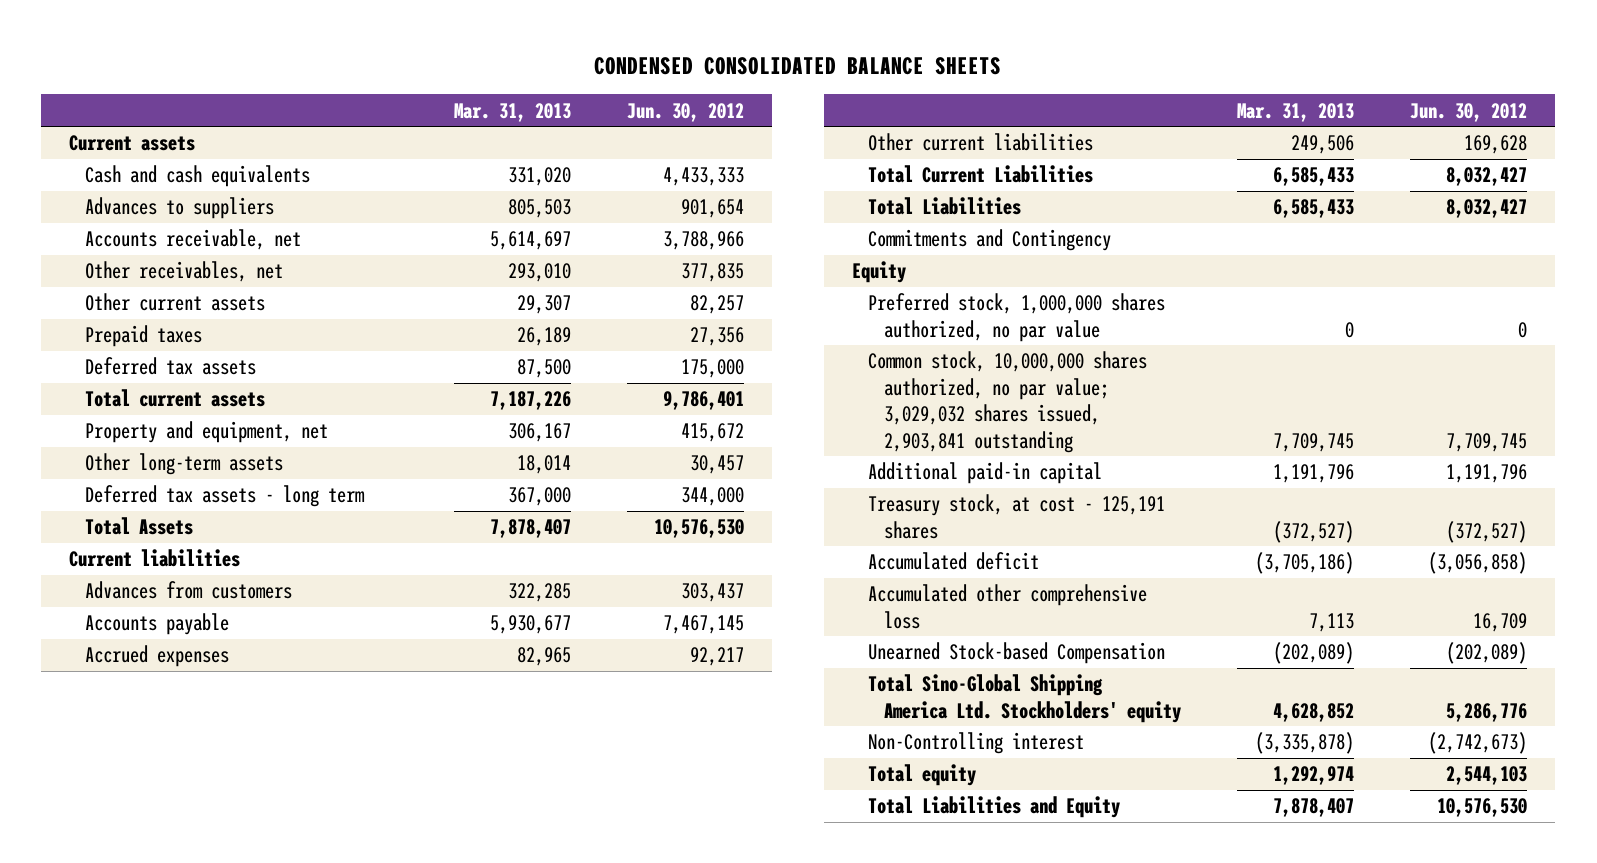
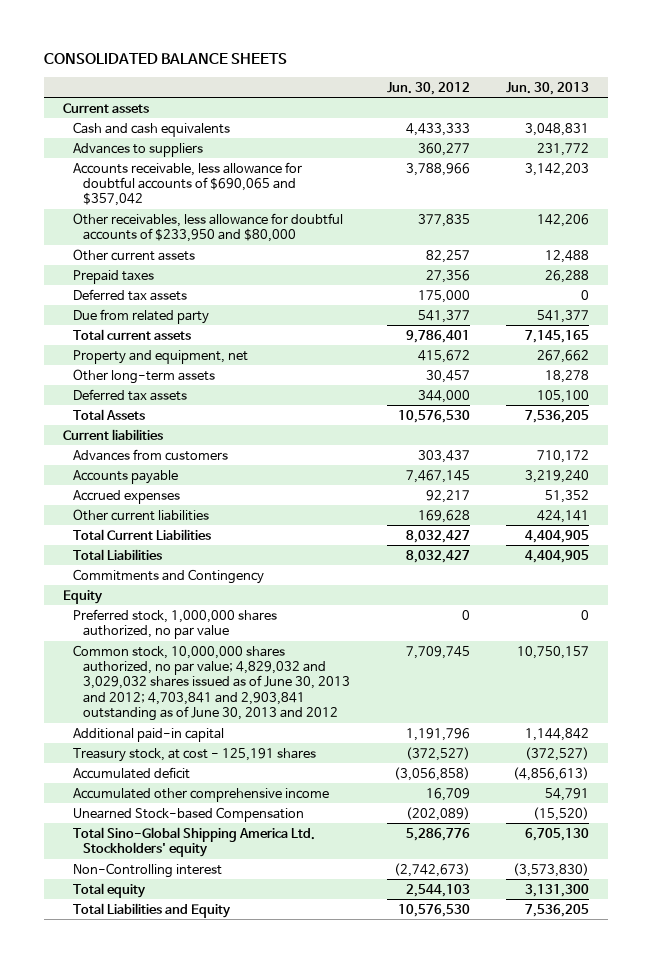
[594,56,1002,75] CONDENSED CONSOLIDATED BALANCE SHEETS -> [44,53,288,65] CONSOLIDATED BALANCE SHEETS
[454,102,572,122] Mar. 31, 2013 -> none
none -> [506,81,590,95] Jun. 30, 2013
[681,199,745,219] 901,654 -> [417,142,470,156] 360,277
[85,229,302,251] Accounts receivable, net -> [72,161,302,207] Accounts receivable, less allowance for doubtful accounts of $690,065 and $357,042
[85,261,284,283] Other receivables, net -> [72,212,343,243] Other receivables, less allowance for doubtful accounts of $233,950 and $80,000
none -> [72,308,209,324] Due from related party
[85,485,366,508] Deferred tax assets - long term -> [72,388,187,401] Deferred tax assets
[868,351,1148,453] Common stock, 10,000,000 shares authorized, no par value; 3,029,032 shares issued, 2,903,841 outstanding -> [72,644,350,722] Common stock, 10,000,000 shares authorized, no par value; 4,829,032 and 3,029,032 shares issued as of June 30, 2013 and 2012; 4,703,841 and 2,903,841 outstanding as of June 30, 2013 and 2012
[868,584,1148,629] Accumulated other comprehensive loss -> [72,787,329,802] Accumulated other comprehensive income

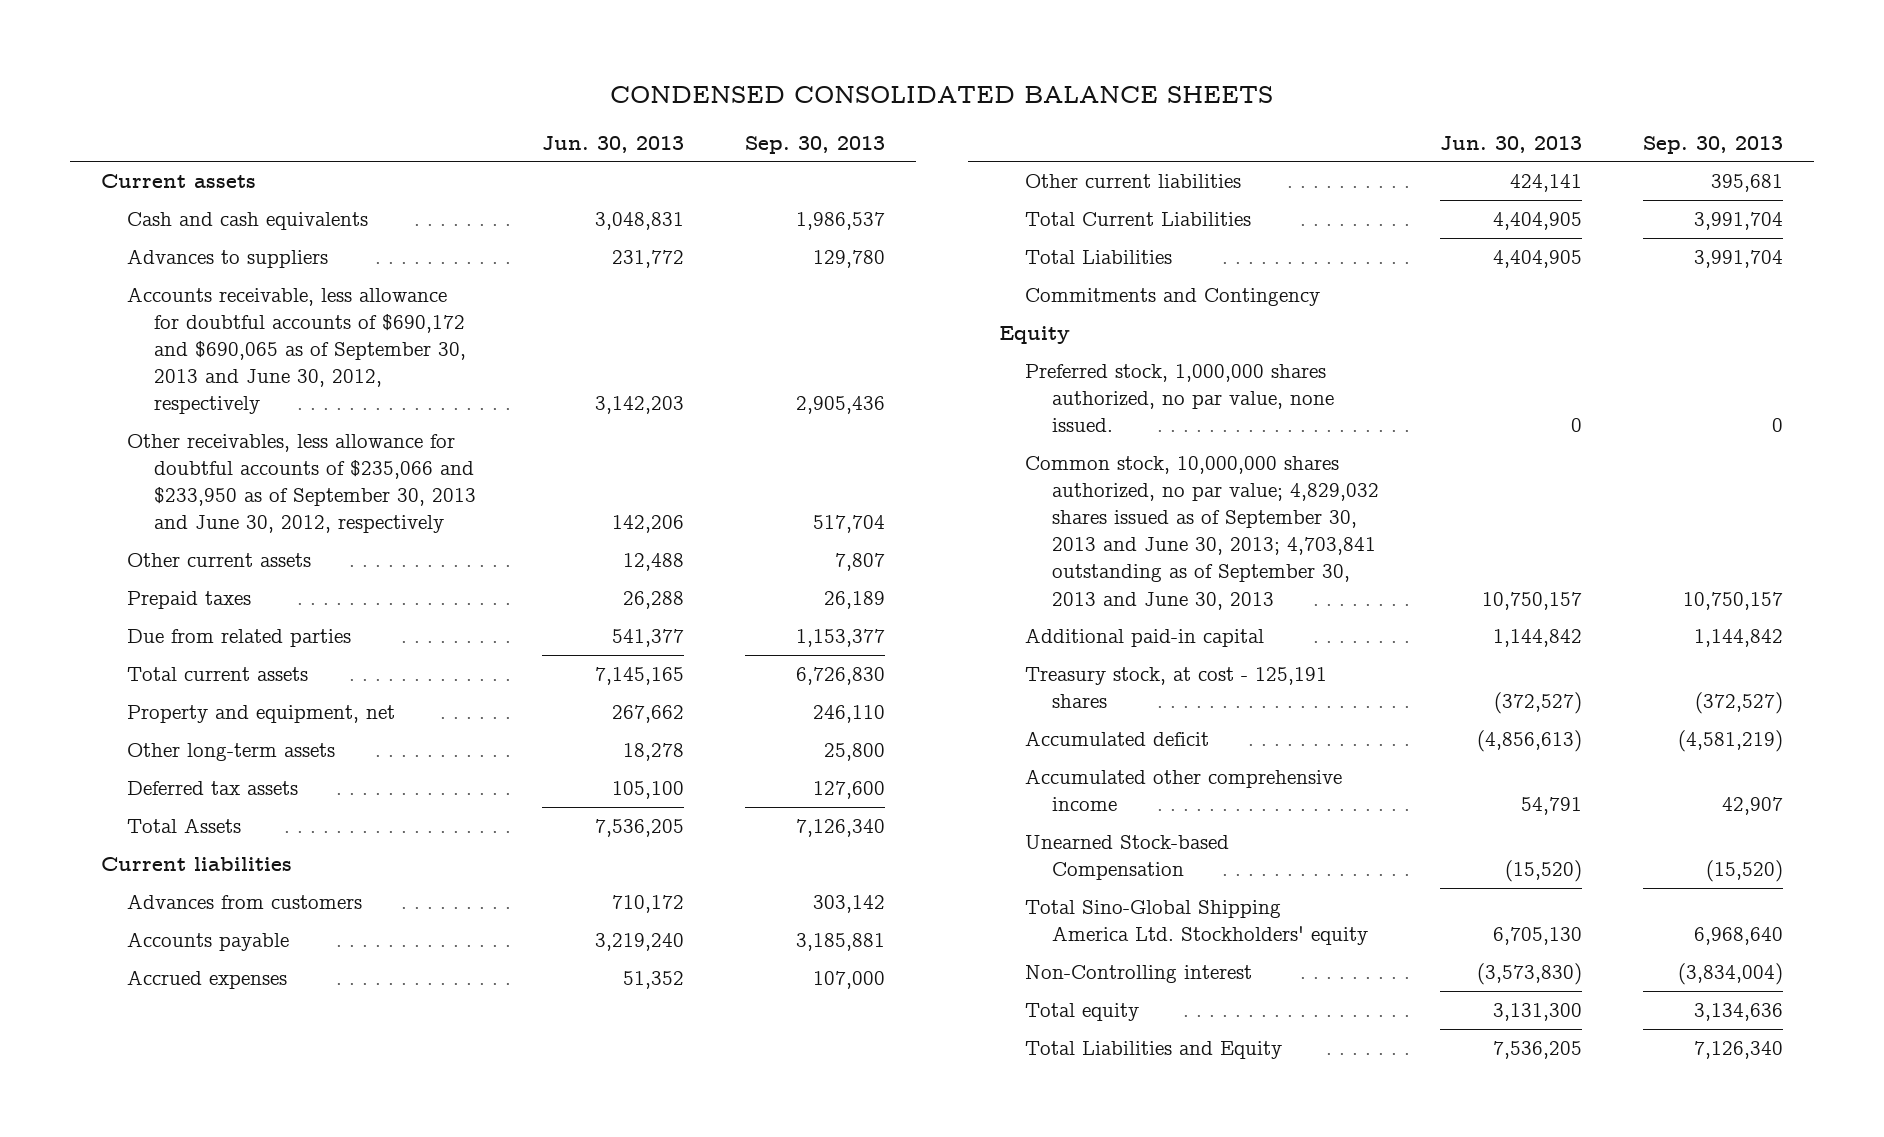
[44,53,288,65] CONSOLIDATED BALANCE SHEETS -> [609,85,1273,103] CONDENSED CONSOLIDATED BALANCE SHEETS
[386,81,470,95] Jun. 30, 2012 -> none
none -> [745,135,886,154] Sep. 30, 2013
[72,161,302,207] Accounts receivable, less allowance for doubtful accounts of $690,065 and $357,042 -> [127,287,466,415] Accounts receivable, less allowance for doubtful accounts of $690,172 and $690,065 as of September 30, 2013 and June 30, 2012, respectively
[72,212,343,243] Other receivables, less allowance for doubtful accounts of $233,950 and $80,000 -> [127,434,476,534] Other receivables, less allowance for doubtful accounts of $235,066 and $233,950 as of September 30, 2013 and June 30, 2012, respectively
[72,288,187,301] Deferred tax assets -> none
[72,308,209,324] Due from related party -> [127,629,352,648] Due from related parties
[72,608,277,640] Preferred stock, 1,000,000 shares authorized, no par value -> [1025,364,1334,433] Preferred stock, 1,000,000 shares authorized, no par value, none issued.
[72,644,350,722] Common stock, 10,000,000 shares authorized, no par value; 4,829,032 and 3,029,032 shares issued as of June 30, 2013 and 2012; 4,703,841 and 2,903,841 outstanding as of June 30, 2013 and 2012 -> [1025,456,1379,610] Common stock, 10,000,000 shares authorized, no par value; 4,829,032 shares issued as of September 30, 2013 and June 30, 2013; 4,703,841 outstanding as of September 30, 2013 and June 30, 2013

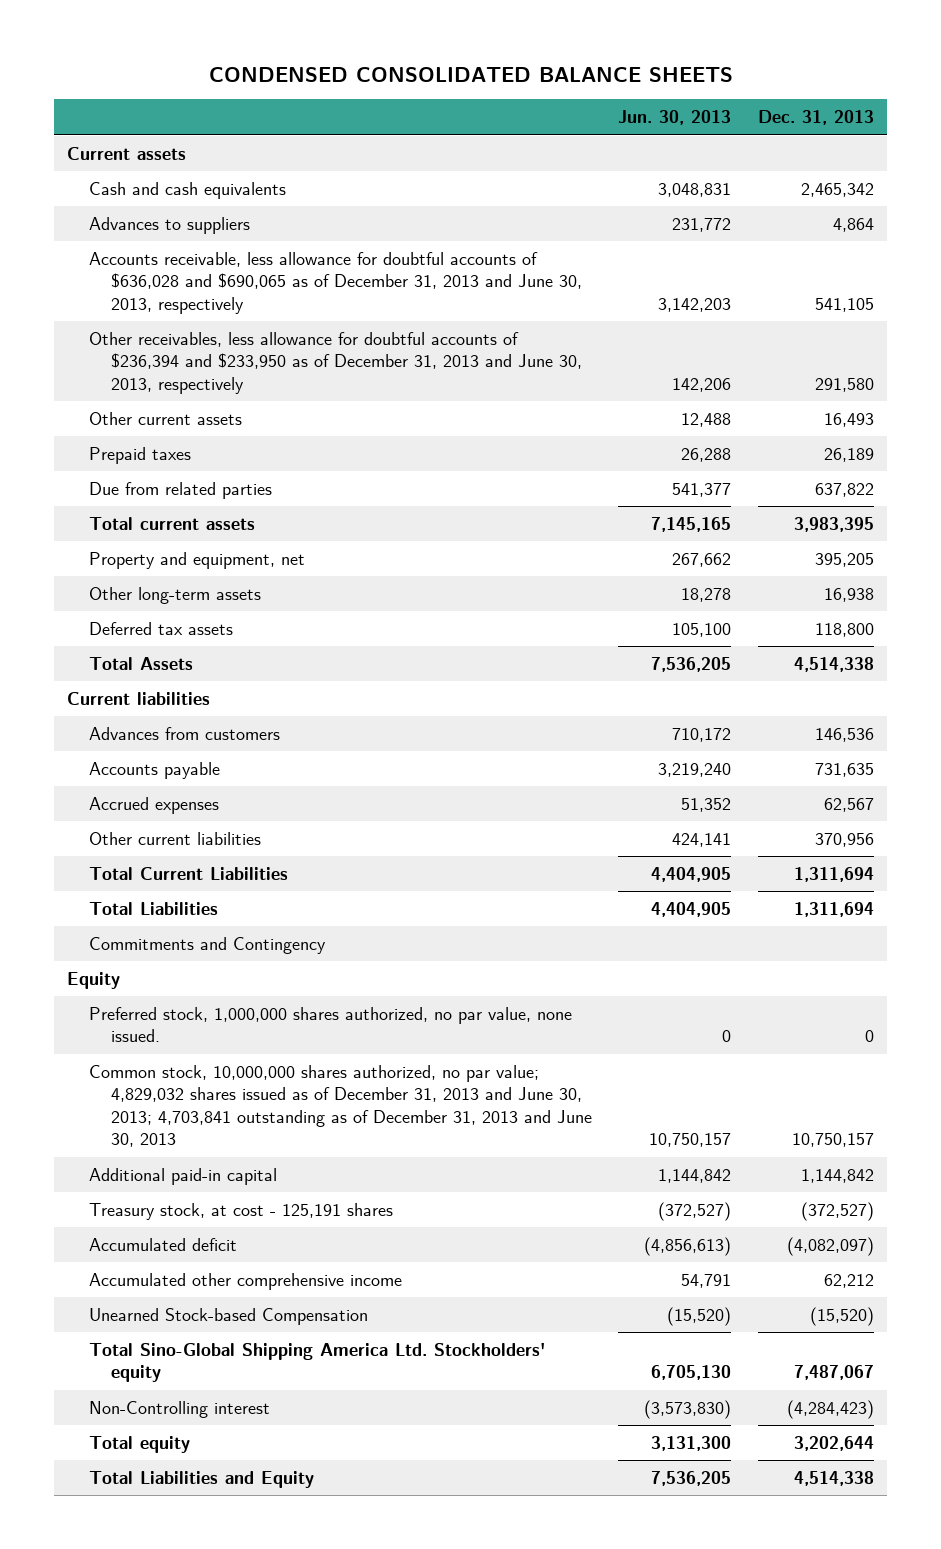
[745,135,886,154] Sep. 30, 2013 -> none
none -> [757,110,874,126] Dec. 31, 2013
[127,287,466,415] Accounts receivable, less allowance for doubtful accounts of $690,172 and $690,065 as of September 30, 2013 and June 30, 2012, respectively -> [89,251,582,314] Accounts receivable, less allowance for doubtful accounts of $636,028 and $690,065 as of December 31, 2013 and June 30, 2013, respectively
[127,434,476,534] Other receivables, less allowance for doubtful accounts of $235,066 and $233,950 as of September 30, 2013 and June 30, 2012, respectively -> [89,331,582,394] Other receivables, less allowance for doubtful accounts of $236,394 and $233,950 as of December 31, 2013 and June 30, 2013, respectively
[1025,456,1379,610] Common stock, 10,000,000 shares authorized, no par value; 4,829,032 shares issued as of September 30, 2013 and June 30, 2013; 4,703,841 outstanding as of September 30, 2013 and June 30, 2013 -> [89,1064,592,1148] Common stock, 10,000,000 shares authorized, no par value; 4,829,032 shares issued as of December 31, 2013 and June 30, 2013; 4,703,841 outstanding as of December 31, 2013 and June 30, 2013

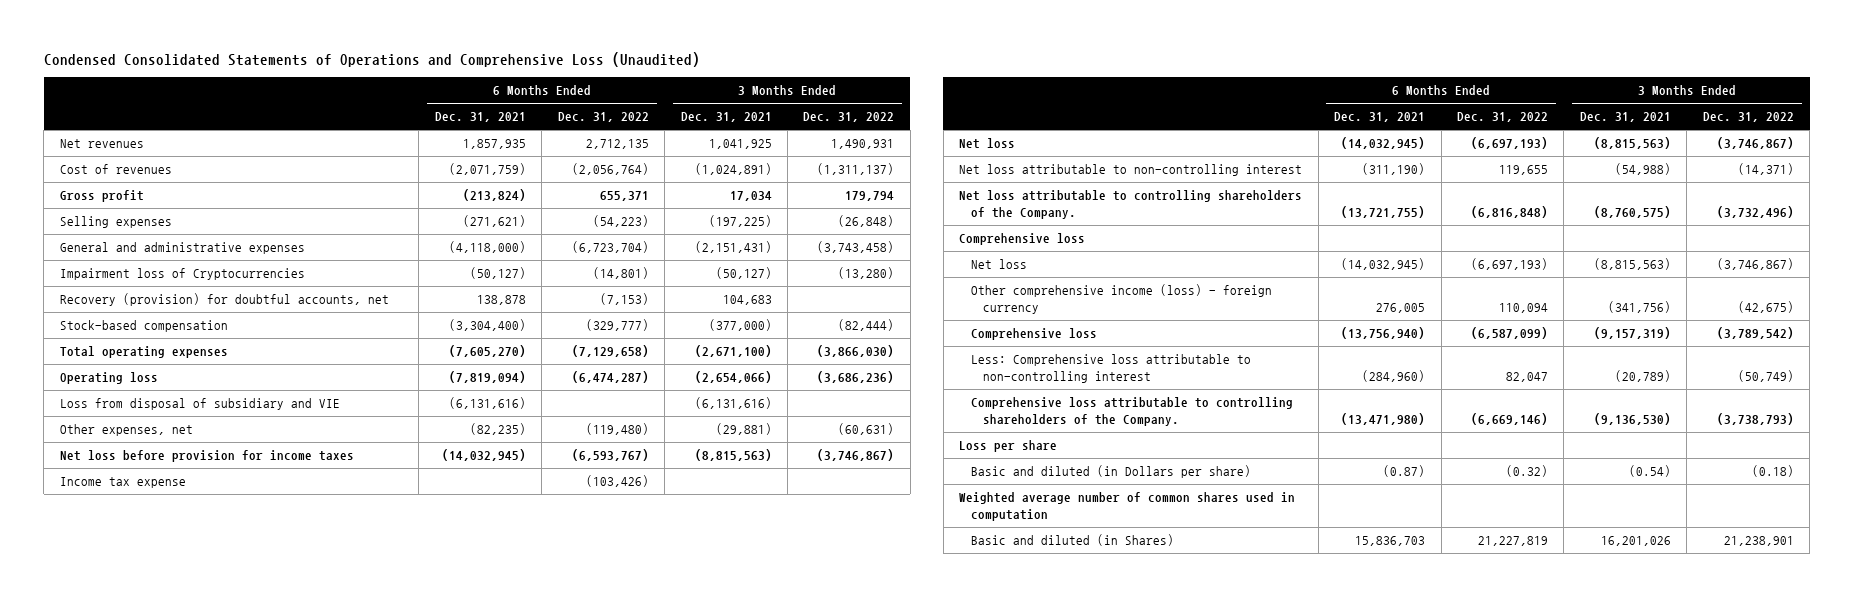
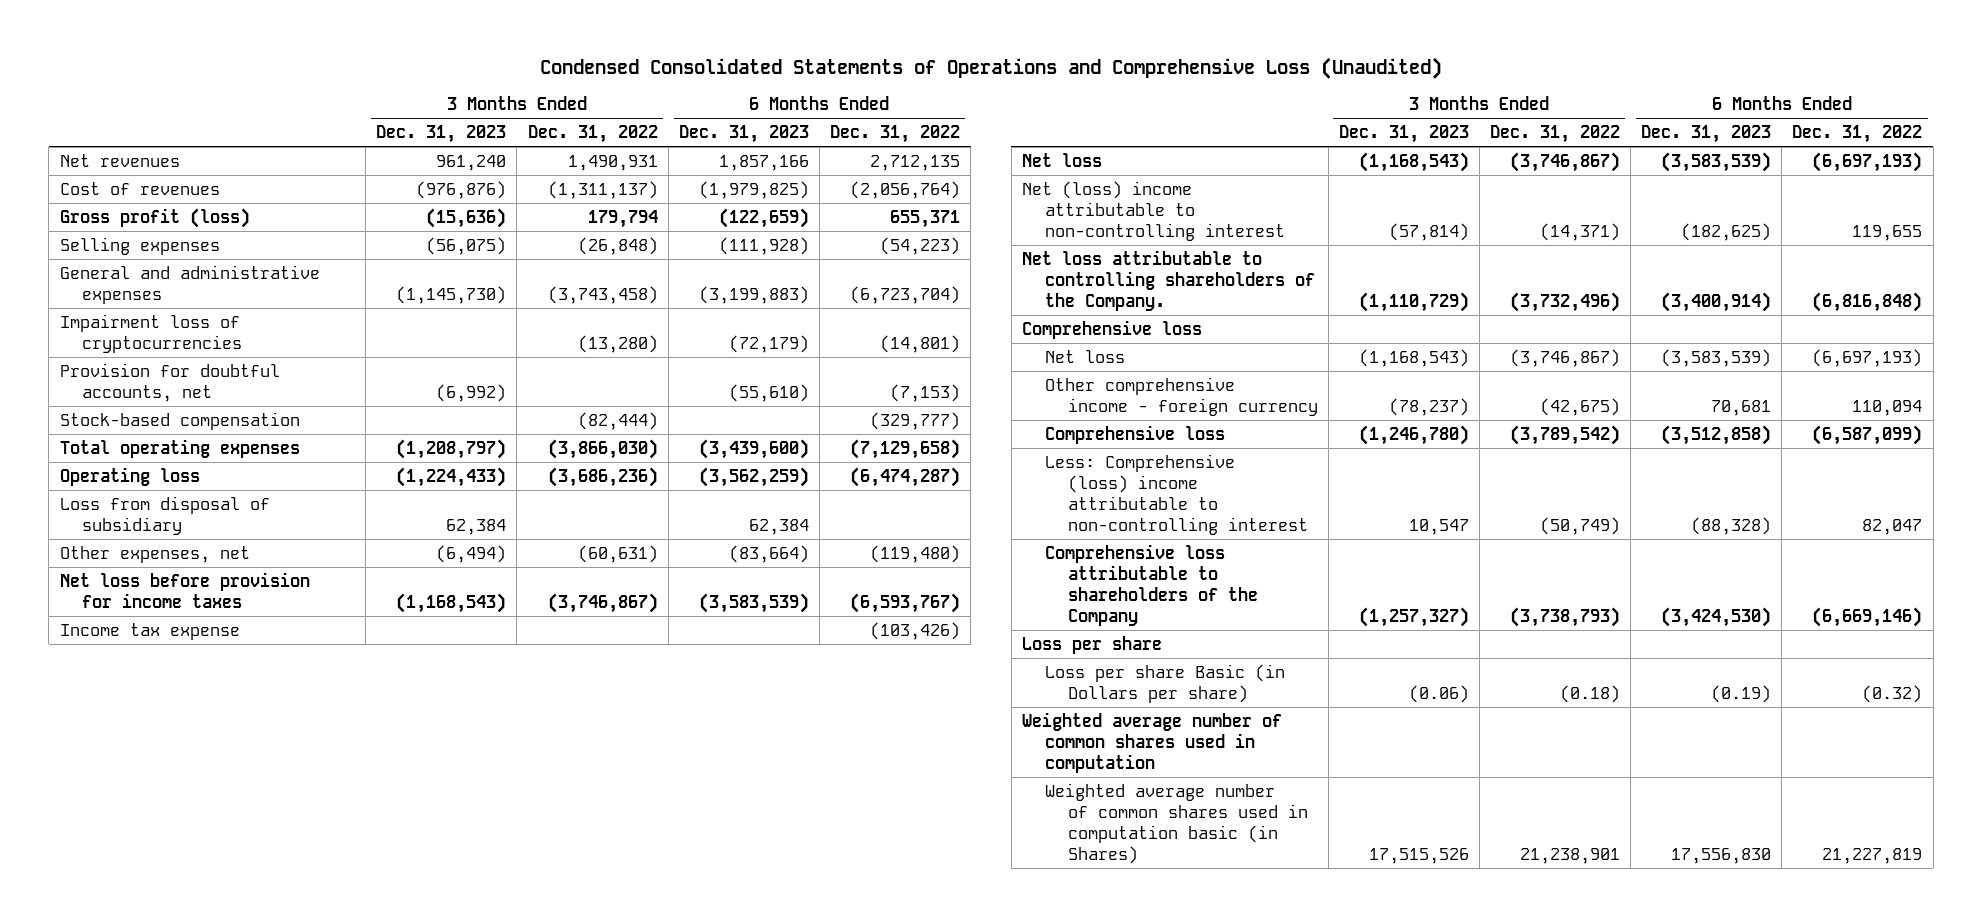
[434,112,526,123] Dec. 31, 2021 -> none
[680,112,772,123] Dec. 31, 2021 -> none
none -> [376,125,507,144] Dec. 31, 2023
none -> [678,125,809,144] Dec. 31, 2023
[59,190,144,203] Gross profit -> [59,207,250,228] Gross profit (loss)
[59,268,305,281] Impairment loss of Cryptocurrencies -> [59,313,243,353] Impairment loss of cryptocurrencies
[59,293,389,307] Recovery (provision) for doubtful accounts, net -> [59,362,280,402] Provision for doubtful accounts, net
[59,398,340,411] Loss from disposal of subsidiary and VIE -> [59,495,270,535] Loss from disposal of subsidiary
[959,164,1303,177] Net loss attributable to non-controlling interest -> [1021,180,1285,241] Net (loss) income attributable to non-controlling interest
[971,284,1273,314] Other comprehensive income (loss) - foreign currency -> [1044,376,1318,416] Other comprehensive income - foreign currency
[971,354,1252,383] Less: Comprehensive loss attributable to non-controlling interest -> [1044,453,1308,535] Less: Comprehensive (loss) income attributable to non-controlling interest
[971,397,1294,426] Comprehensive loss attributable to controlling shareholders of the Company. -> [1044,543,1258,626] Comprehensive loss attributable to shareholders of the Company
[971,465,1252,479] Basic and diluted (in Dollars per share) -> [1044,663,1285,703] Loss per share Basic (in Dollars per share)
[971,534,1175,547] Basic and diluted (in Shares) -> [1044,782,1308,864] Weighted average number of common shares used in computation basic (in Shares)

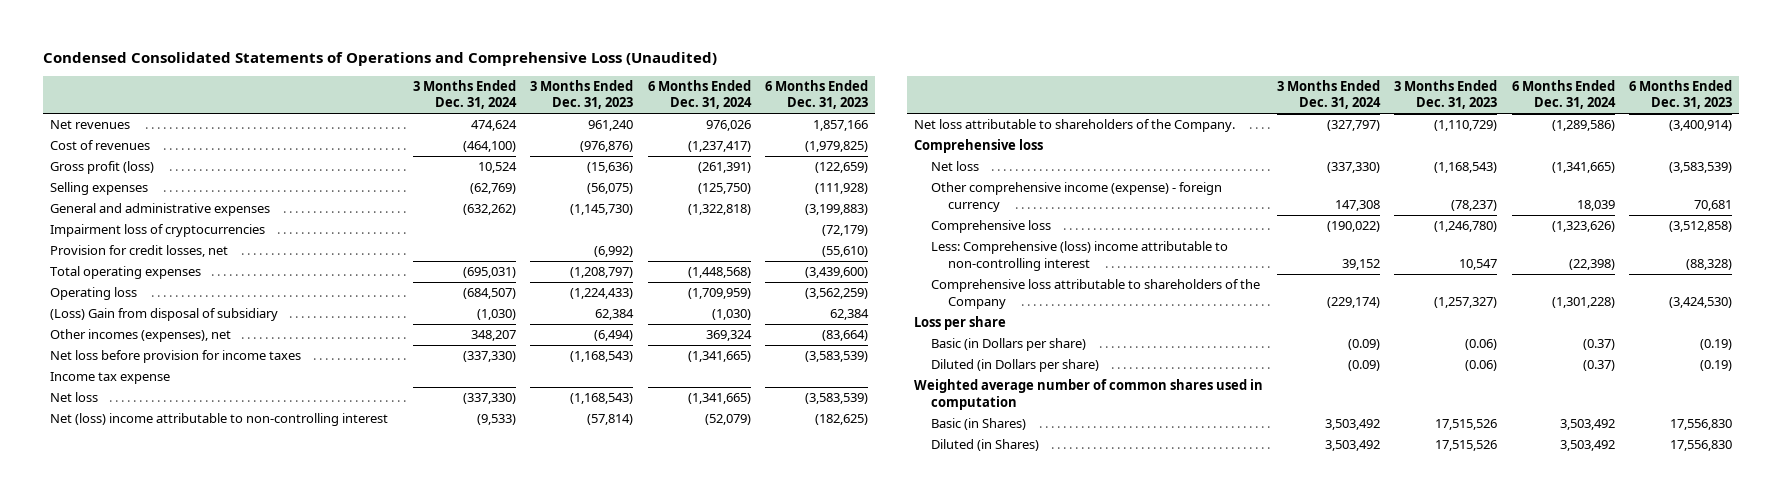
[527,125,658,144] Dec. 31, 2022 -> none
[830,125,961,144] Dec. 31, 2022 -> none
none -> [413,79,518,110] 3 Months Ended Dec. 31, 2024
none -> [647,79,752,110] 6 Months Ended Dec. 31, 2024
[59,411,300,430] Stock-based compensation -> none
[59,362,280,402] Provision for doubtful accounts, net -> [49,245,228,258] Provision for credit losses, net
[59,495,270,535] Loss from disposal of subsidiary -> [49,308,278,322] (Loss) Gain from disposal of subsidiary
[59,545,250,563] Other expenses, net -> [49,329,231,343] Other incomes (expenses), net
[1021,249,1315,311] Net loss attributable to controlling shareholders of the Company. -> [914,119,1236,133] Net loss attributable to shareholders of the Company.
[1044,376,1318,416] Other comprehensive income - foreign currency -> [931,182,1223,212] Other comprehensive income (expense) - foreign currency
[1044,663,1285,703] Loss per share Basic (in Dollars per share) -> [931,338,1087,352] Basic (in Dollars per share)
none -> [931,359,1100,373] Diluted (in Dollars per share)
[1044,782,1308,864] Weighted average number of common shares used in computation basic (in Shares) -> [931,418,1027,431] Basic (in Shares)
none -> [931,439,1040,452] Diluted (in Shares)

